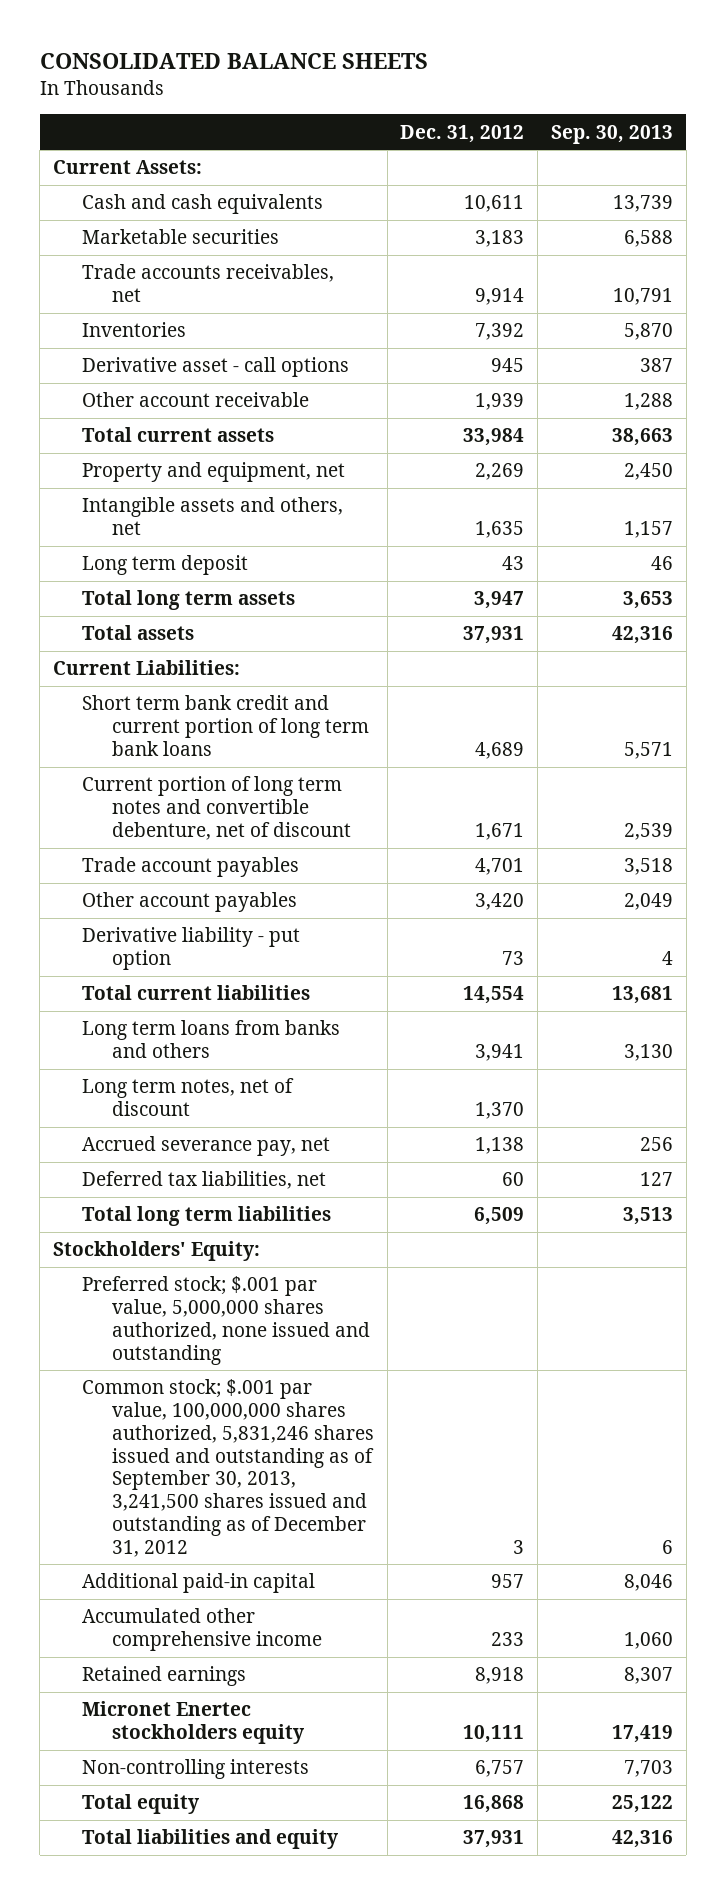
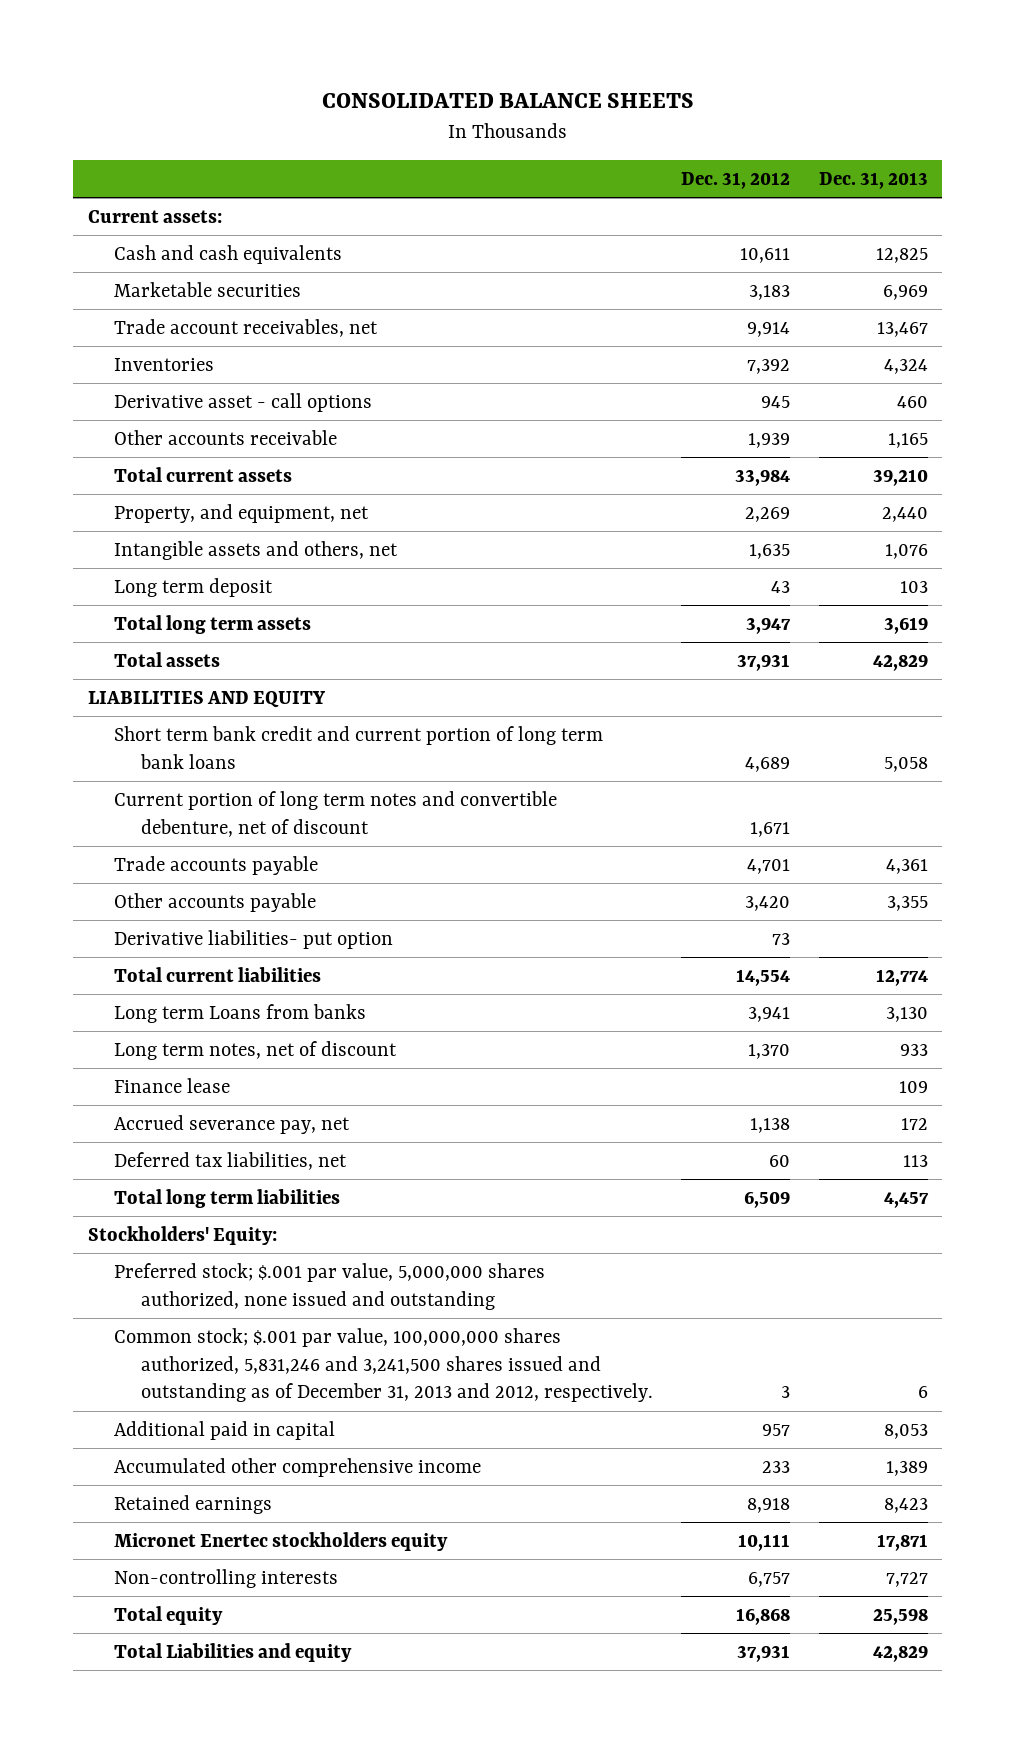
[551,124,674,144] Sep. 30, 2013 -> none
none -> [818,171,928,189] Dec. 31, 2013
[52,160,202,175] Current Assets: -> [87,209,222,223] Current assets:
[82,264,335,303] Trade accounts receivables, net -> [114,318,379,337] Trade account receivables, net
[82,392,310,408] Other account receivable -> [114,429,338,445] Other accounts receivable
[82,462,346,483] Property and equipment, net -> [114,503,370,523] Property, and equipment, net
[52,660,240,676] Current Liabilities: -> none
none -> [87,690,326,708] LIABILITIES AND EQUITY
[82,857,300,878] Trade account payables -> [114,855,319,875] Trade accounts payable
[82,892,298,913] Other account payables -> [114,892,317,912] Other accounts payable
[82,927,301,971] Derivative liability - put option -> [114,929,394,949] Derivative liabilities- put option
[82,1020,341,1059] Long term loans from banks and others -> [114,1003,367,1023] Long term Loans from banks
none -> [114,1077,231,1093] Finance lease
[82,1379,374,1557] Common stock; $.001 par value, 100,000,000 shares authorized, 5,831,246 shares issued and outstanding as of September 30, 2013, 3,241,500 shares issued and outstanding as of December 31, 2012 -> [114,1327,653,1403] Common stock; $.001 par value, 100,000,000 shares authorized, 5,831,246 and 3,241,500 shares issued and outstanding as of December 31, 2013 and 2012, respectively.
[82,1573,316,1594] Additional paid-in capital -> [114,1420,336,1440] Additional paid in capital
[82,1829,339,1850] Total liabilities and equity -> [114,1642,353,1662] Total Liabilities and equity

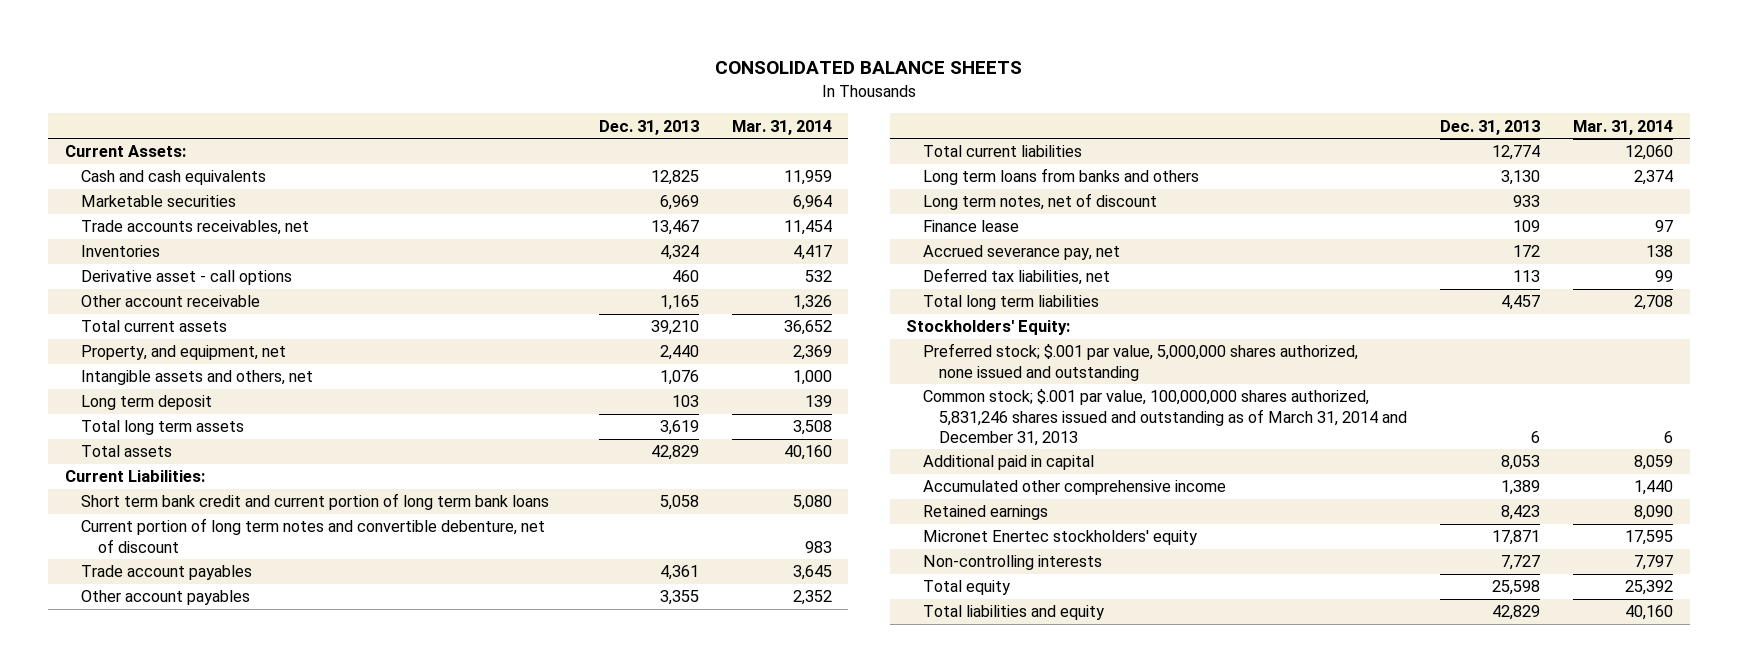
[681,171,791,189] Dec. 31, 2012 -> none
none -> [731,119,832,135] Mar. 31, 2014
[87,209,222,223] Current assets: -> [64,145,186,158] Current Assets:
[114,318,379,337] Trade account receivables, net -> [81,220,310,236] Trade accounts receivables, net
[114,429,338,445] Other accounts receivable -> [81,295,261,308] Other account receivable
[87,690,326,708] LIABILITIES AND EQUITY -> none
none -> [64,470,205,483] Current Liabilities:
[114,929,394,949] Derivative liabilities- put option -> none
[114,855,319,875] Trade accounts payable -> [81,565,253,581] Trade account payables
[114,892,317,912] Other accounts payable -> [81,590,251,606] Other account payables
[114,1003,367,1023] Long term Loans from banks -> [922,168,1199,186] Long term loans from banks and others
[114,1327,653,1403] Common stock; $.001 par value, 100,000,000 shares authorized, 5,831,246 and 3,241,500 shares issued and outstanding as of December 31, 2013 and 2012, respectively. -> [922,389,1408,446] Common stock; $.001 par value, 100,000,000 shares authorized, 5,831,246 shares issued and outstanding as of March 31, 2014 and December 31, 2013
[114,1531,449,1551] Micronet Enertec stockholders equity -> [922,530,1197,546] Micronet Enertec stockholders' equity
[114,1642,353,1662] Total Liabilities and equity -> [922,605,1104,621] Total liabilities and equity

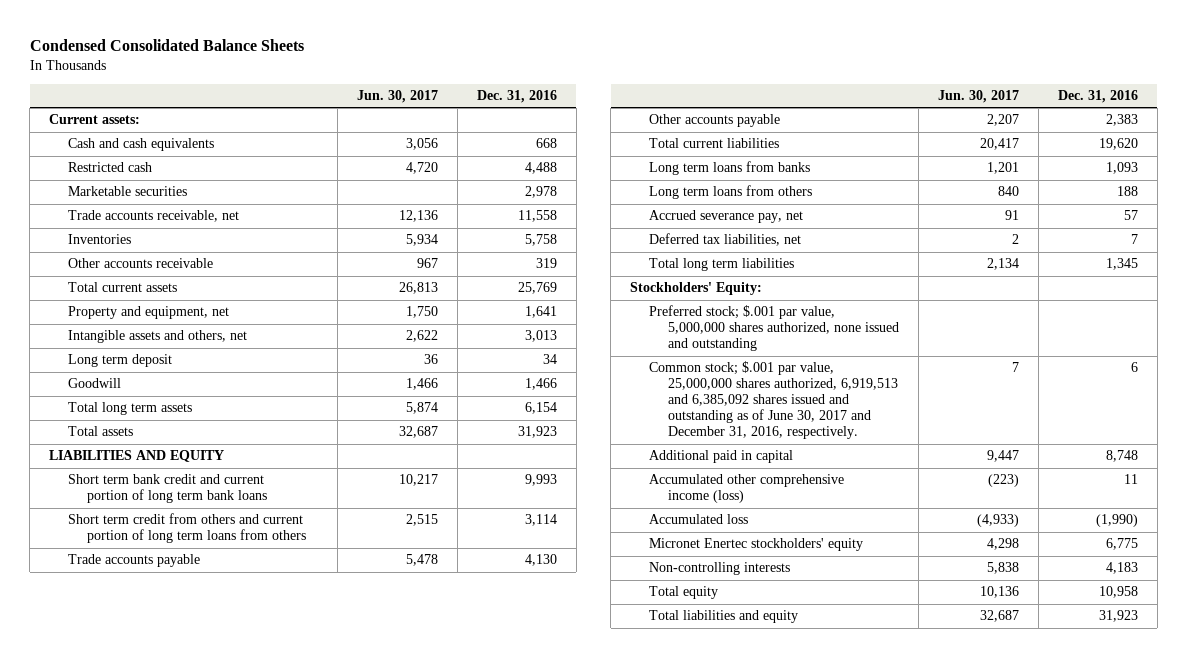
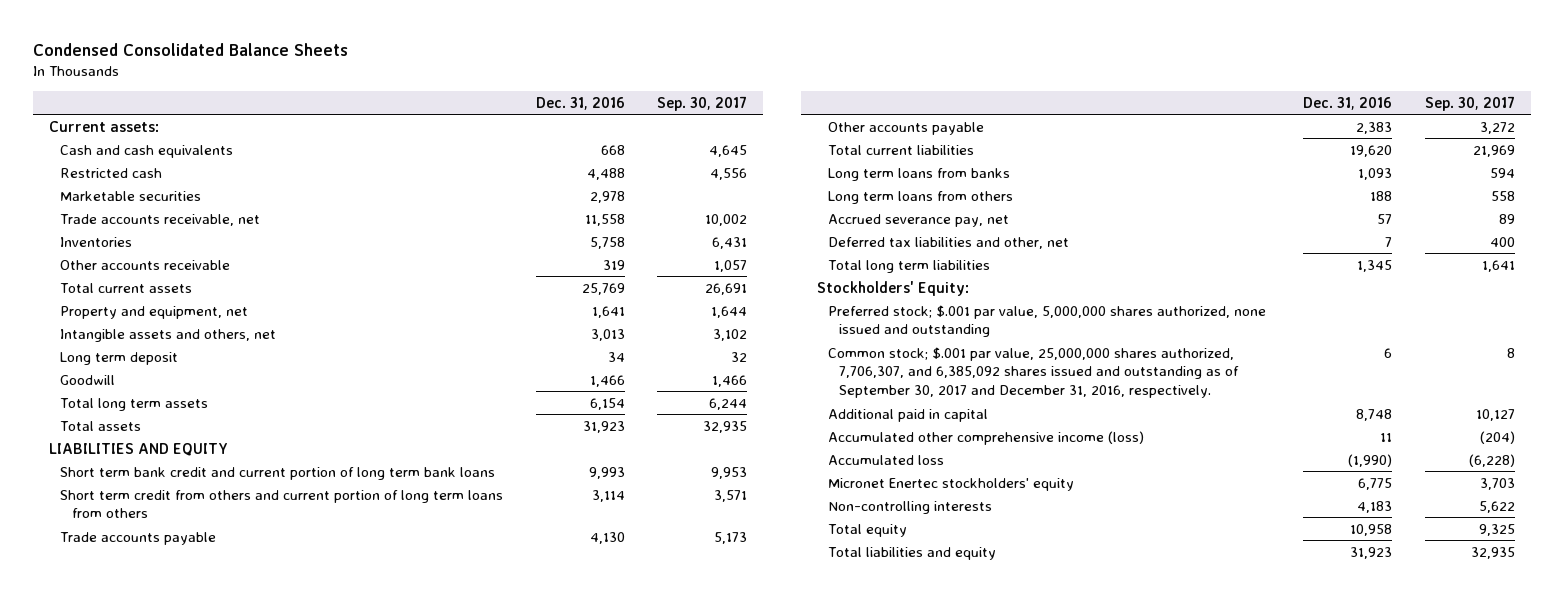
[356,90,438,104] Jun. 30, 2017 -> none
none -> [657,95,748,111] Sep. 30, 2017
[649,233,802,247] Deferred tax liabilities, net -> [828,236,1070,249] Deferred tax liabilities and other, net
[649,361,899,440] Common stock; $.001 par value, 25,000,000 shares authorized, 6,919,513 and 6,385,092 shares issued and outstanding as of June 30, 2017 and December 31, 2016, respectively. -> [828,346,1240,399] Common stock; $.001 par value, 25,000,000 shares authorized, 7,706,307, and 6,385,092 shares issued and outstanding as of September 30, 2017 and December 31, 2016, respectively.

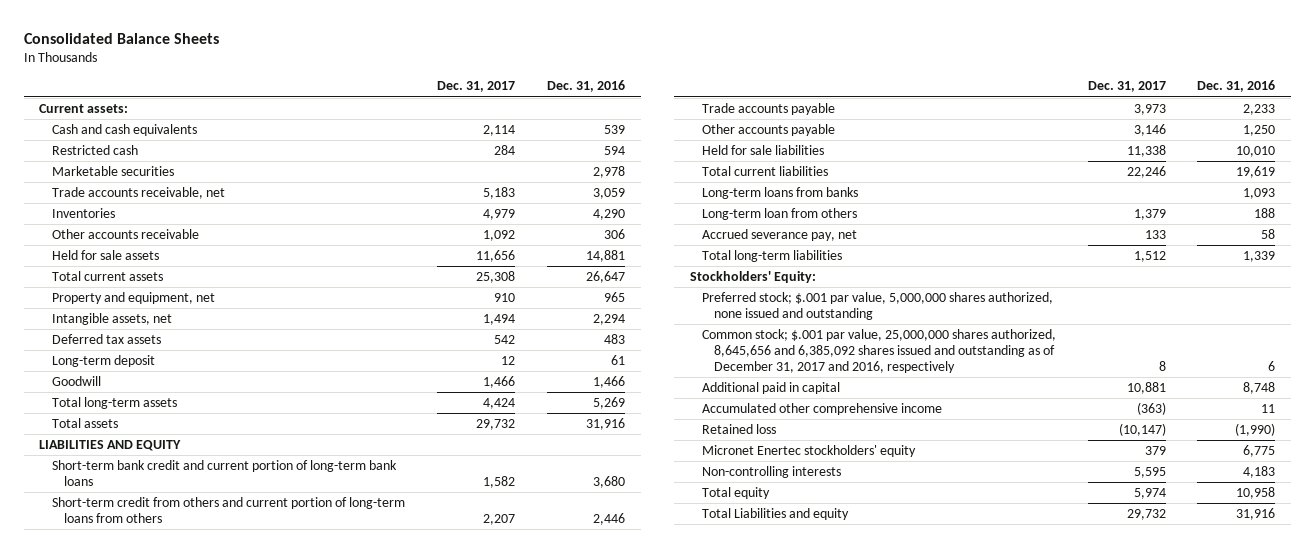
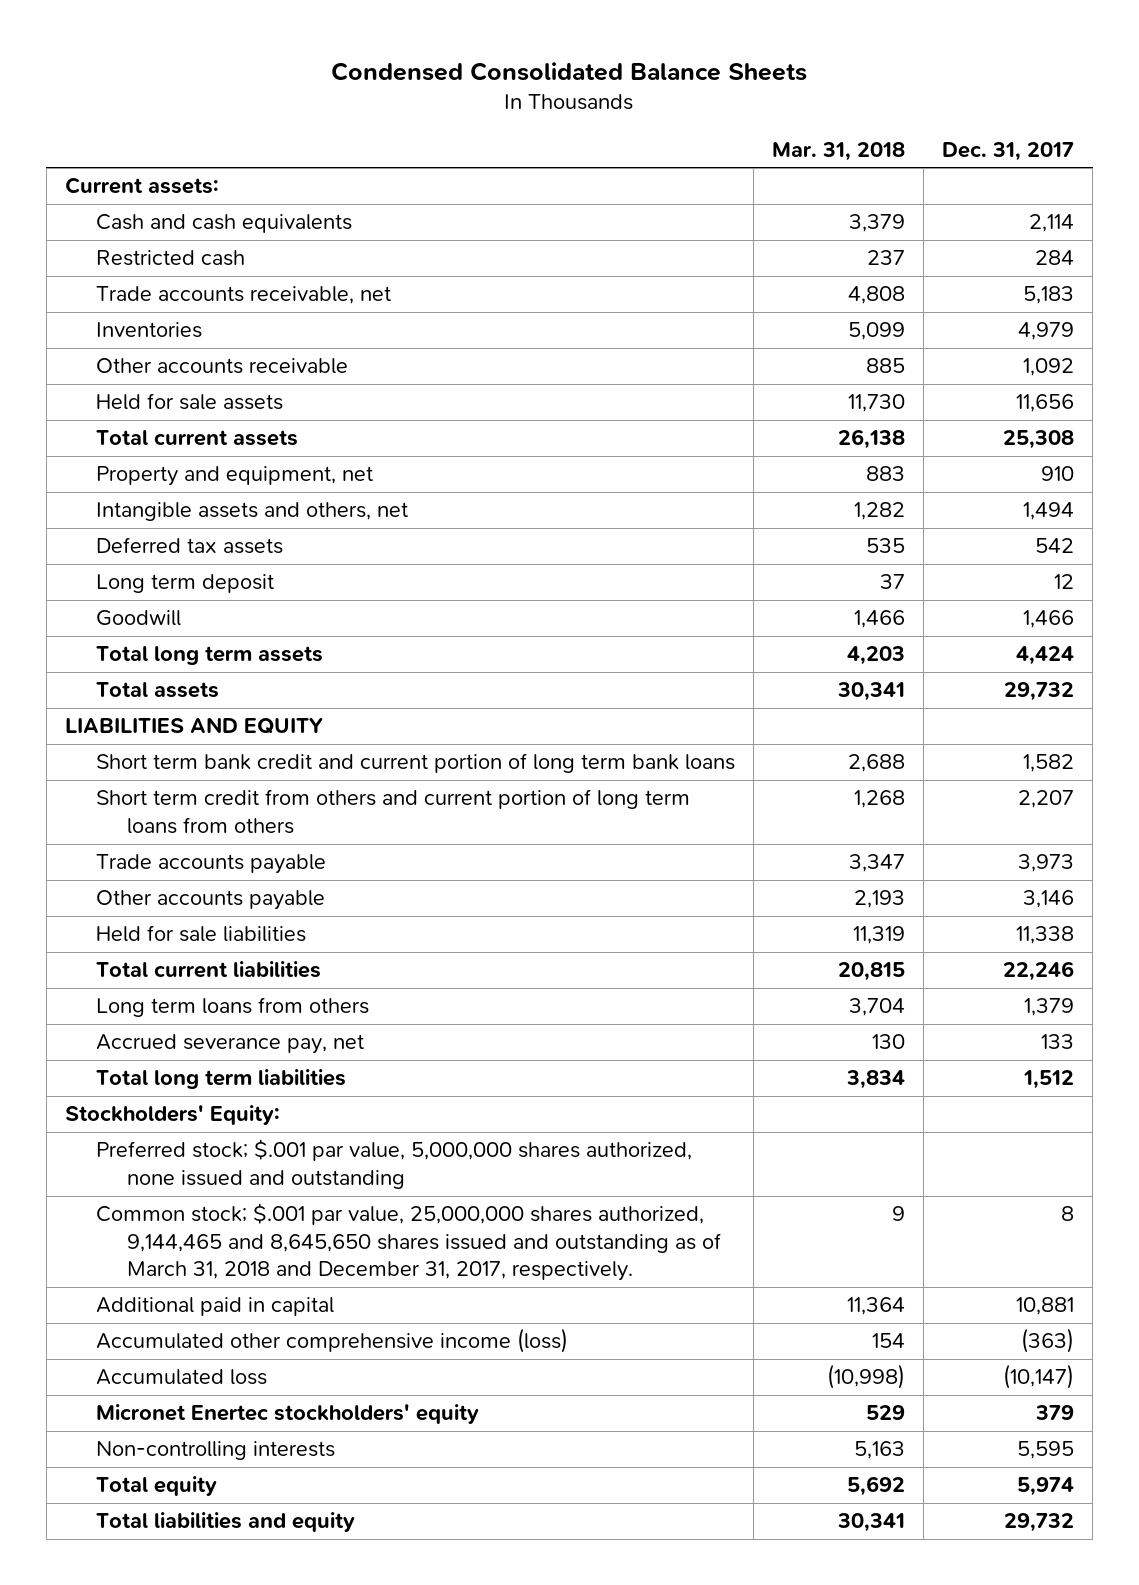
[23,33,219,45] Consolidated Balance Sheets -> [331,61,808,81] Condensed Consolidated Balance Sheets
[546,80,625,93] Dec. 31, 2016 -> none
none -> [771,141,905,161] Mar. 31, 2018
[51,165,174,176] Marketable securities -> none
[51,312,172,325] Intangible assets, net -> [95,502,408,522] Intangible assets and others, net
[51,354,155,367] Long-term deposit -> [95,574,274,594] Long term deposit
[51,396,177,409] Total long-term assets -> [95,646,323,666] Total long term assets
[51,459,397,486] Short-term bank credit and current portion of long-term bank loans -> [95,753,735,774] Short term bank credit and current portion of long term bank loans
[51,496,405,523] Short-term credit from others and current portion of long-term loans from others -> [95,789,690,834] Short term credit from others and current portion of long term loans from others
[702,186,859,199] Long-term loans from banks -> none
[702,207,858,220] Long-term loan from others -> [95,997,369,1018] Long term loans from others
[702,249,843,262] Total long-term liabilities -> [95,1069,346,1090] Total long term liabilities
[702,328,1057,373] Common stock; $.001 par value, 25,000,000 shares authorized, 8,645,656 and 6,385,092 shares issued and outstanding as of December 31, 2017 and 2016, respectively -> [95,1203,721,1282] Common stock; $.001 par value, 25,000,000 shares authorized, 9,144,465 and 8,645,650 shares issued and outstanding as of March 31, 2018 and December 31, 2017, respectively.
[702,402,943,415] Accumulated other comprehensive income -> [95,1328,568,1354] Accumulated other comprehensive income (loss)
[702,423,777,434] Retained loss -> [95,1369,267,1386] Accumulated loss
[702,507,850,520] Total Liabilities and equity -> [95,1512,355,1533] Total liabilities and equity

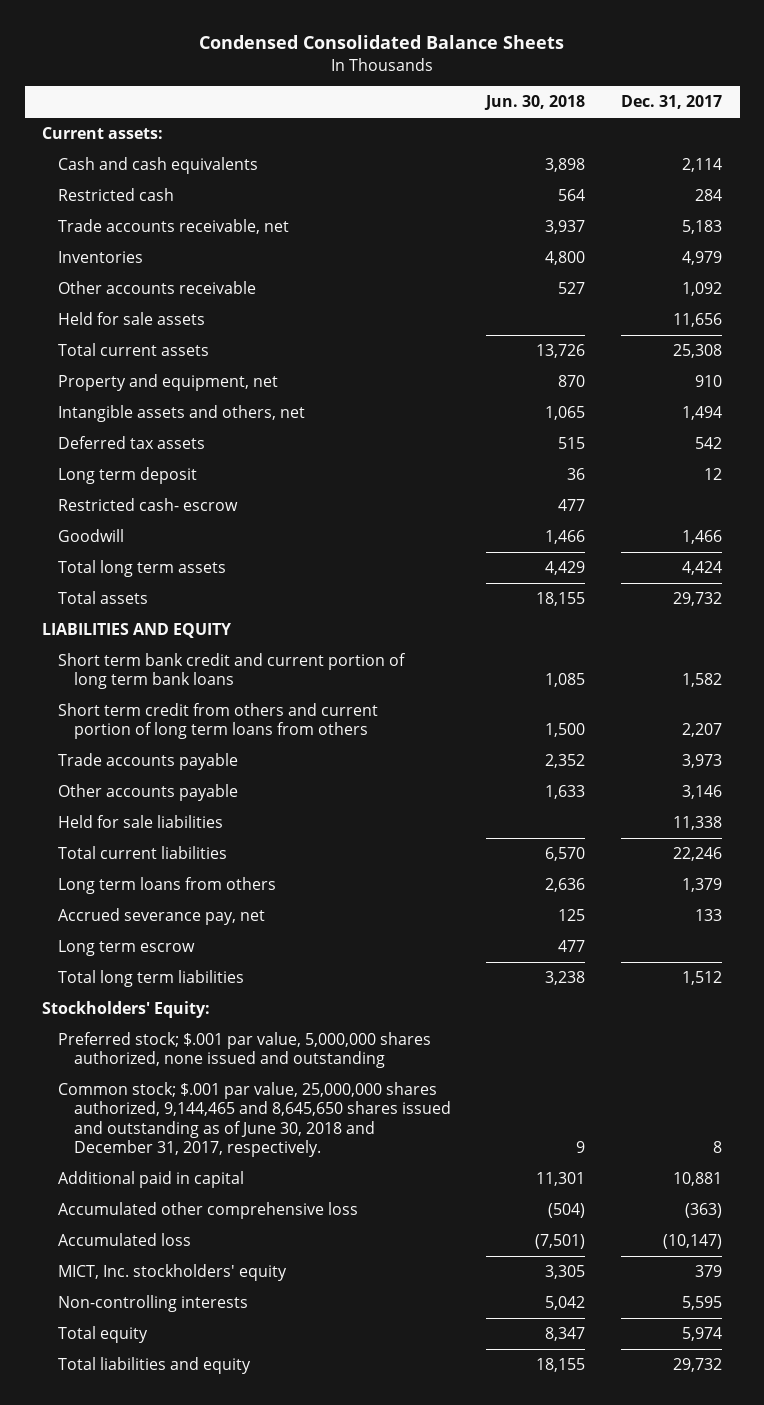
[771,141,905,161] Mar. 31, 2018 -> none
none -> [484,95,586,111] Jun. 30, 2018
none -> [58,497,239,511] Restricted cash- escrow
none -> [58,939,196,956] Long term escrow
[95,1203,721,1282] Common stock; $.001 par value, 25,000,000 shares authorized, 9,144,465 and 8,645,650 shares issued and outstanding as of March 31, 2018 and December 31, 2017, respectively. -> [58,1081,452,1157] Common stock; $.001 par value, 25,000,000 shares authorized, 9,144,465 and 8,645,650 shares issued and outstanding as of June 30, 2018 and December 31, 2017, respectively.
[95,1328,568,1354] Accumulated other comprehensive income (loss) -> [58,1201,359,1219] Accumulated other comprehensive loss
[95,1404,479,1425] Micronet Enertec stockholders' equity -> [58,1263,288,1281] MICT, Inc. stockholders' equity

